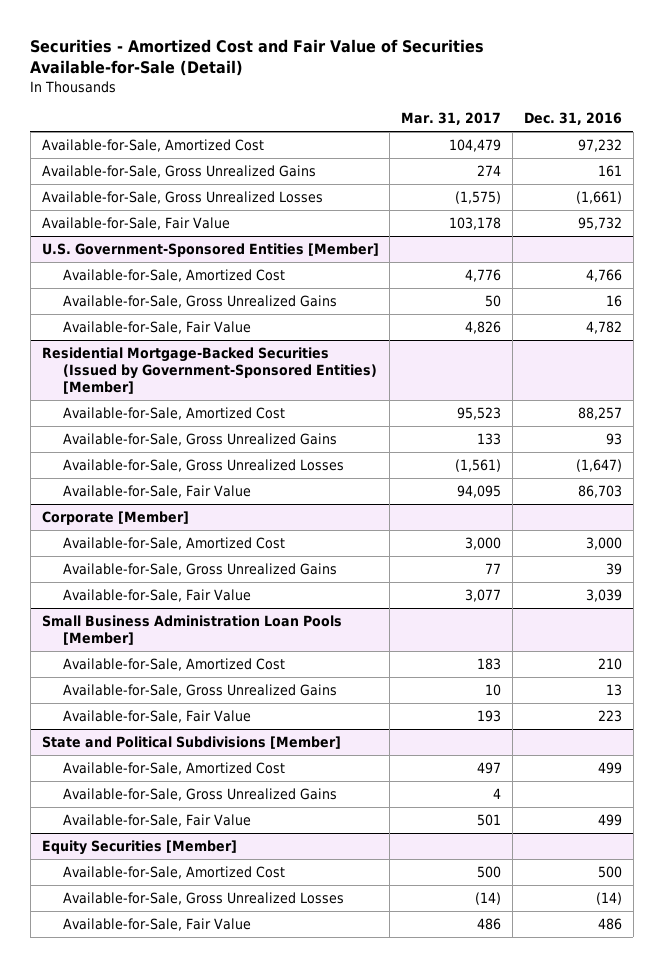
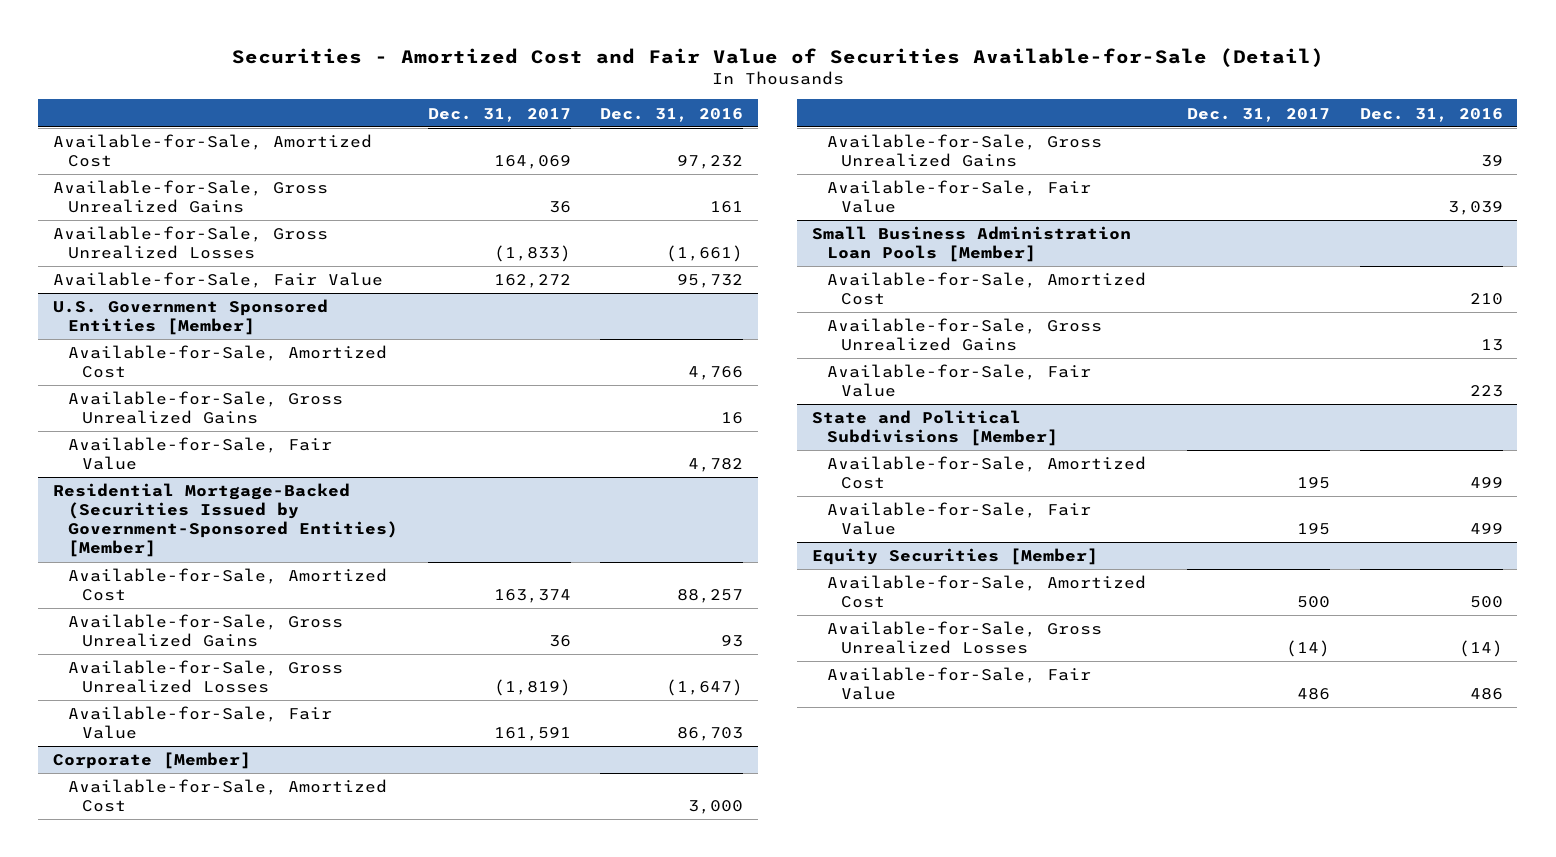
[401,112,502,126] Mar. 31, 2017 -> none
none -> [427,107,571,122] Dec. 31, 2017
[41,242,379,257] U.S. Government-Sponsored Entities [Member] -> [53,299,329,336] U.S. Government Sponsored Entities [Member]
[41,346,378,395] Residential Mortgage-Backed Securities (Issued by Government-Sponsored Entities) [Member] -> [53,483,398,558] Residential Mortgage-Backed (Securities Issued by Government-Sponsored Entities) [Member]
[63,787,338,801] Available-for-Sale, Gross Unrealized Gains -> none

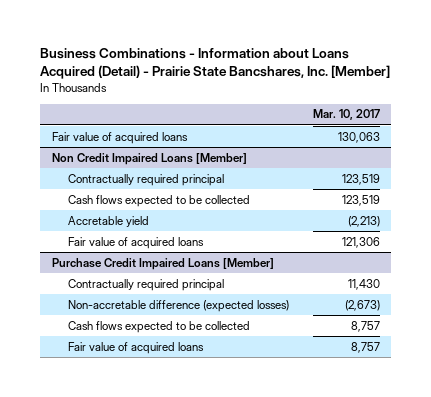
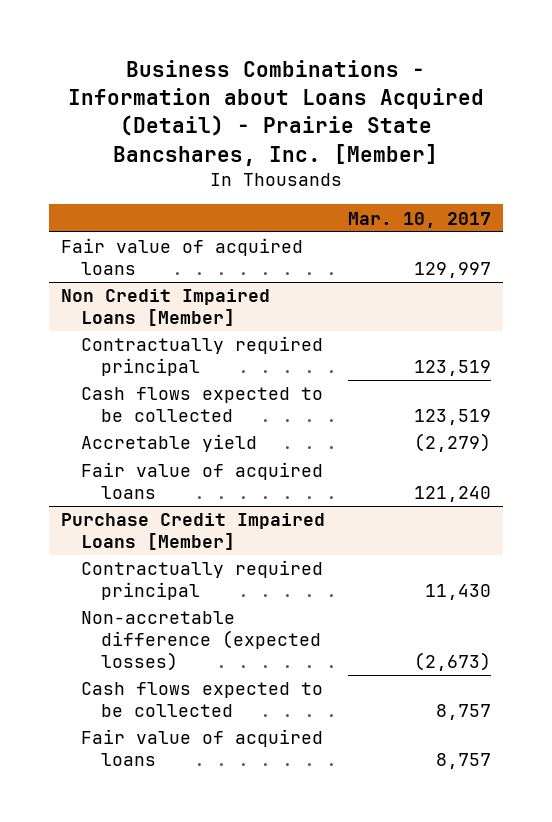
[337,131,380,143] 130,063 -> [414,262,492,279] 129,997
[347,215,380,227] (2,213) -> [414,433,492,453] (2,279)
[341,236,380,248] 121,306 -> [414,486,492,503] 121,240

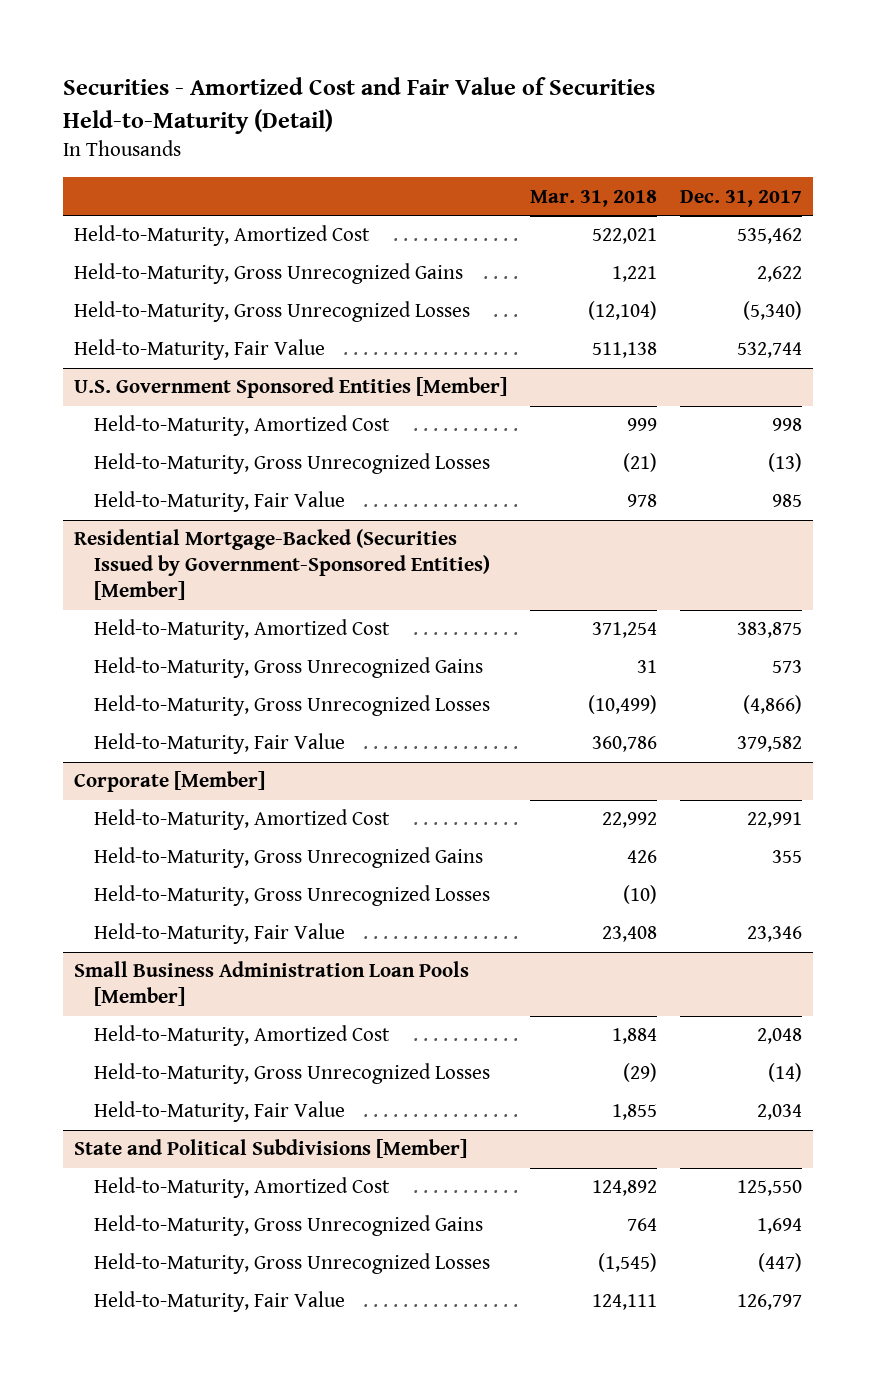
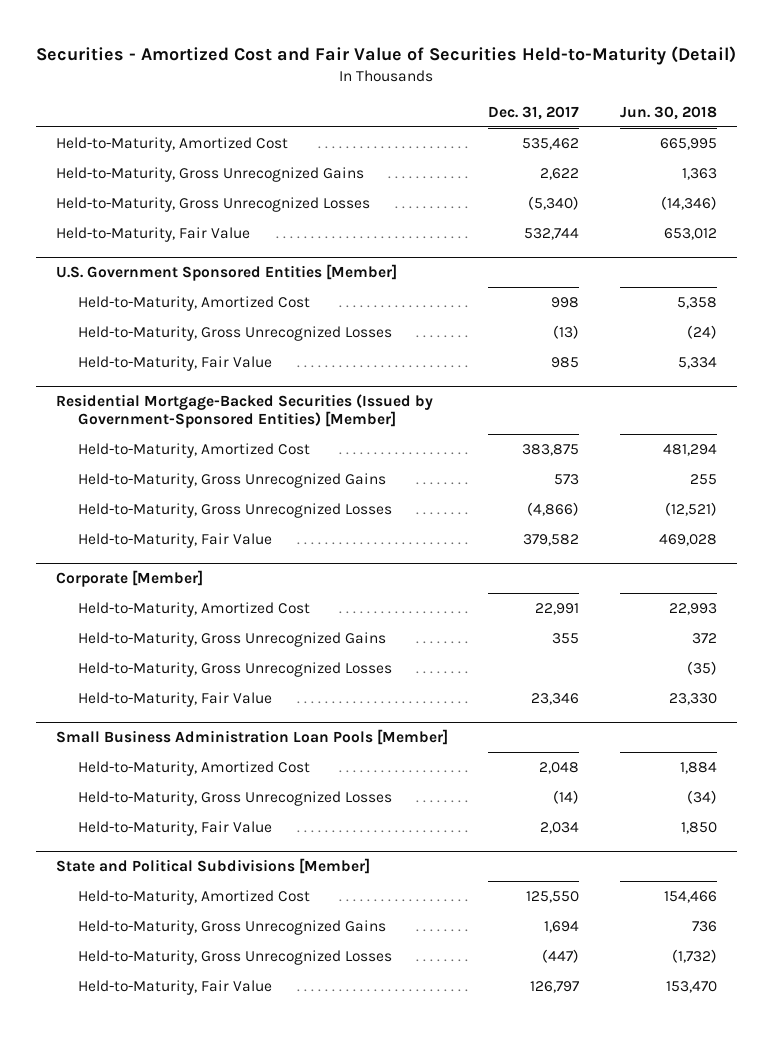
[529,189,657,207] Mar. 31, 2018 -> none
none -> [619,105,717,120] Jun. 30, 2018
[73,529,490,601] Residential Mortgage-Backed (Securities Issued by Government-Sponsored Entities) [Member] -> [56,394,434,429] Residential Mortgage-Backed Securities (Issued by Government-Sponsored Entities) [Member]

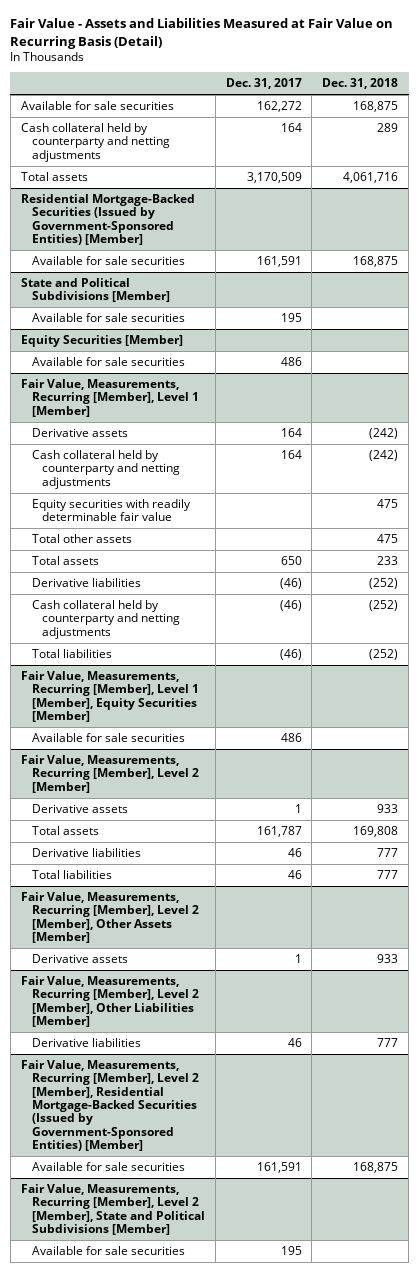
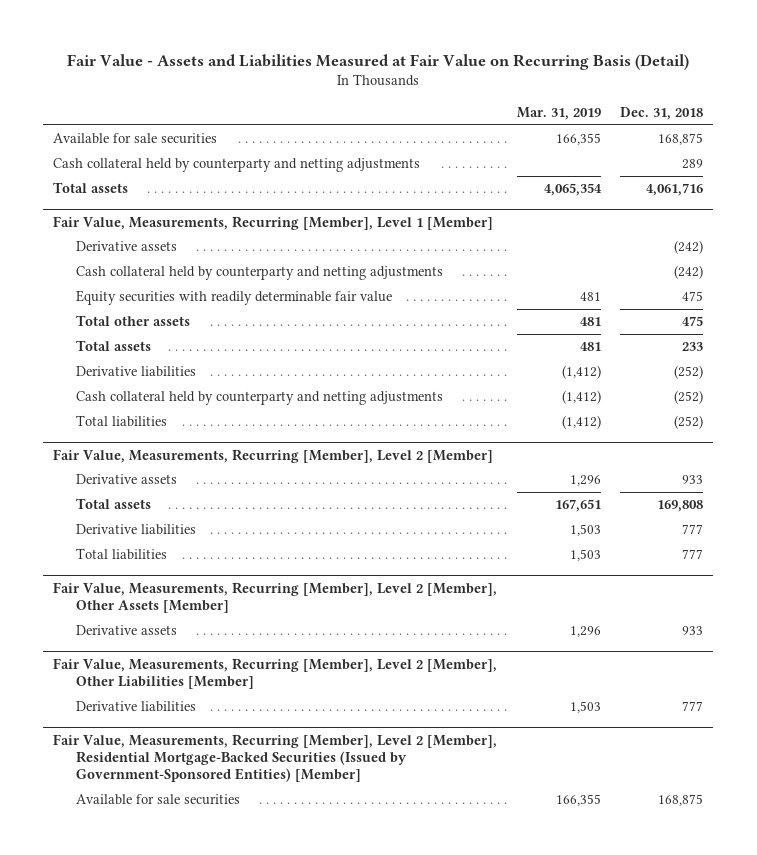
[225,78,302,90] Dec. 31, 2017 -> none
none -> [516,106,601,120] Mar. 31, 2019
[20,194,195,246] Residential Mortgage-Backed Securities (Issued by Government-Sponsored Entities) [Member] -> none
[31,256,185,266] Available for sale securities -> none
[20,278,170,303] State and Political Subdivisions [Member] -> none
[31,313,185,323] Available for sale securities -> none
[20,335,183,348] Equity Securities [Member] -> none
[31,357,185,367] Available for sale securities -> none
[20,671,199,723] Fair Value, Measurements, Recurring [Member], Level 1 [Member], Equity Securities [Member] -> none
[31,733,185,743] Available for sale securities -> none
[20,1184,205,1236] Fair Value, Measurements, Recurring [Member], Level 2 [Member], State and Political Subdivisions [Member] -> none
[31,1246,185,1256] Available for sale securities -> none

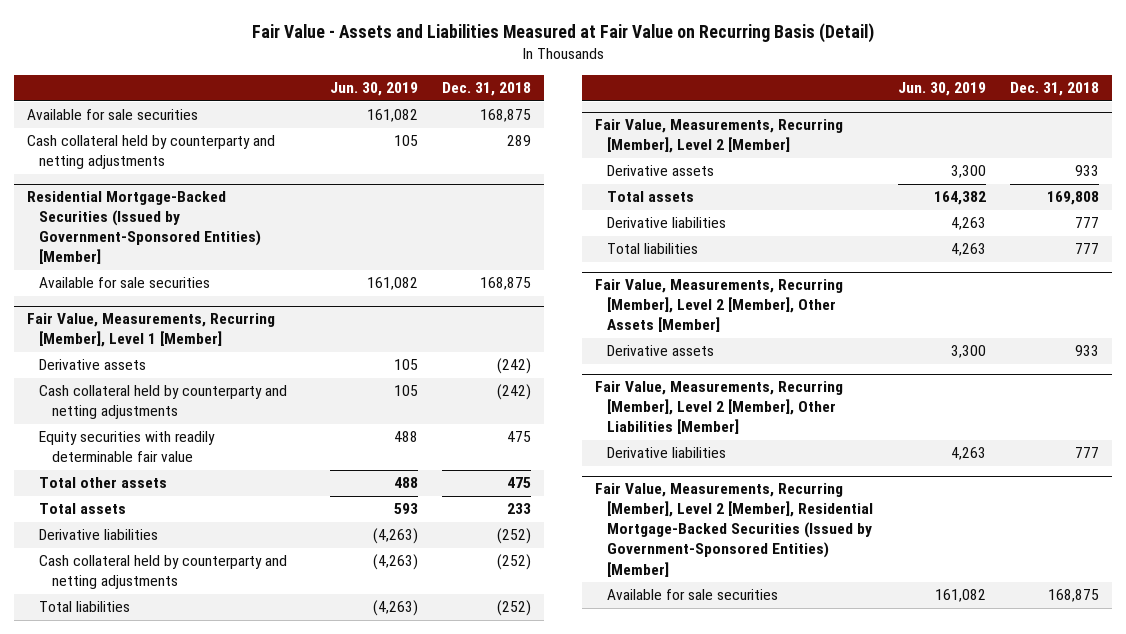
[516,106,601,120] Mar. 31, 2019 -> none
none -> [329,82,418,97] Jun. 30, 2019
[53,182,129,194] Total assets -> none
none -> [26,191,262,265] Residential Mortgage-Backed Securities (Issued by Government-Sponsored Entities) [Member]
none -> [39,277,211,289] Available for sale securities

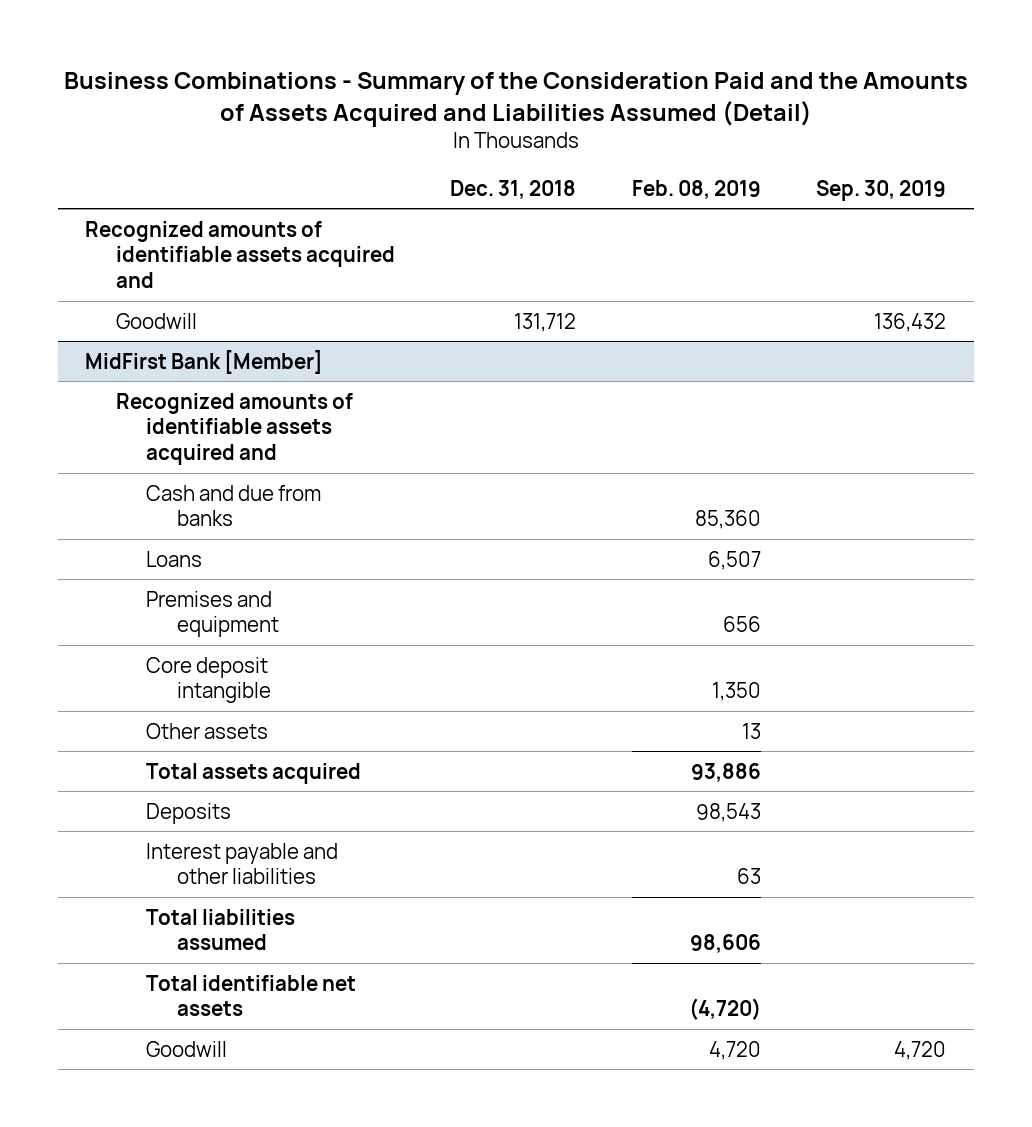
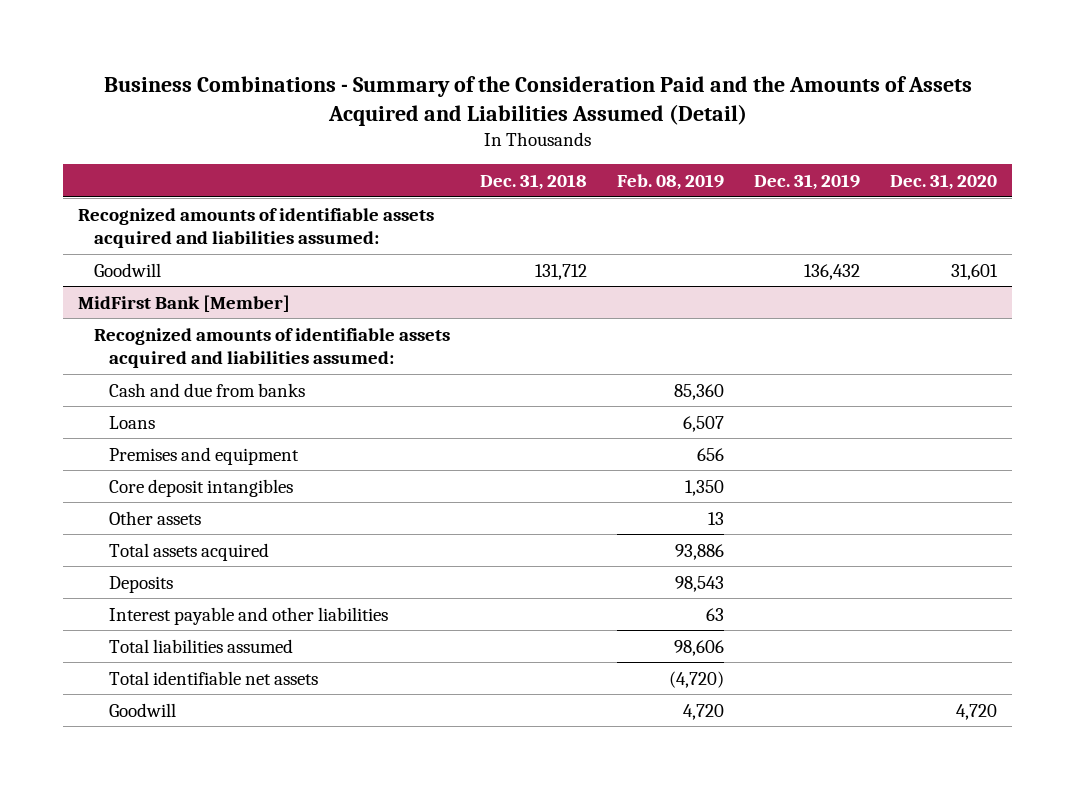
[816,179,947,201] Sep. 30, 2019 -> none
none -> [754,174,861,191] Dec. 31, 2019
none -> [890,174,998,191] Dec. 31, 2020
[85,220,395,289] Recognized amounts of identifiable assets acquired and -> [78,207,435,248] Recognized amounts of identifiable assets acquired and liabilities assumed:
[115,392,353,466] Recognized amounts of identifiable assets acquired and -> [93,327,450,368] Recognized amounts of identifiable assets acquired and liabilities assumed:
[146,656,271,704] Core deposit intangible -> [109,478,294,497] Core deposit intangibles

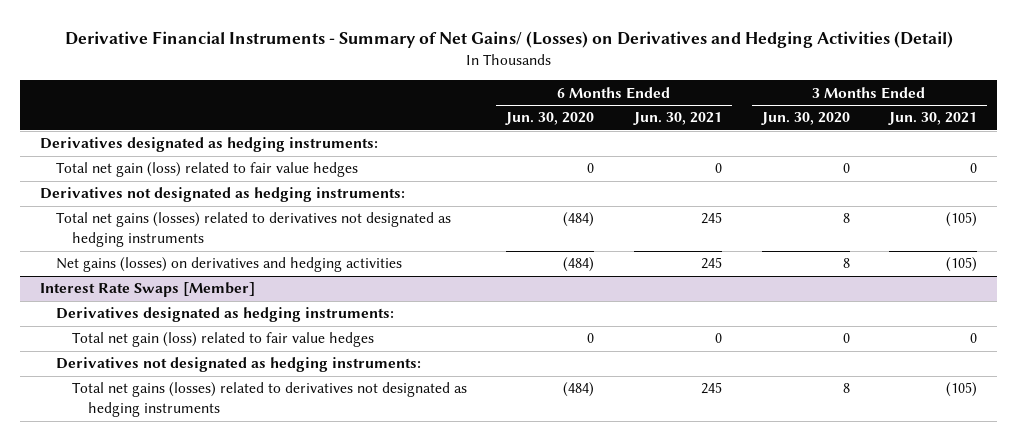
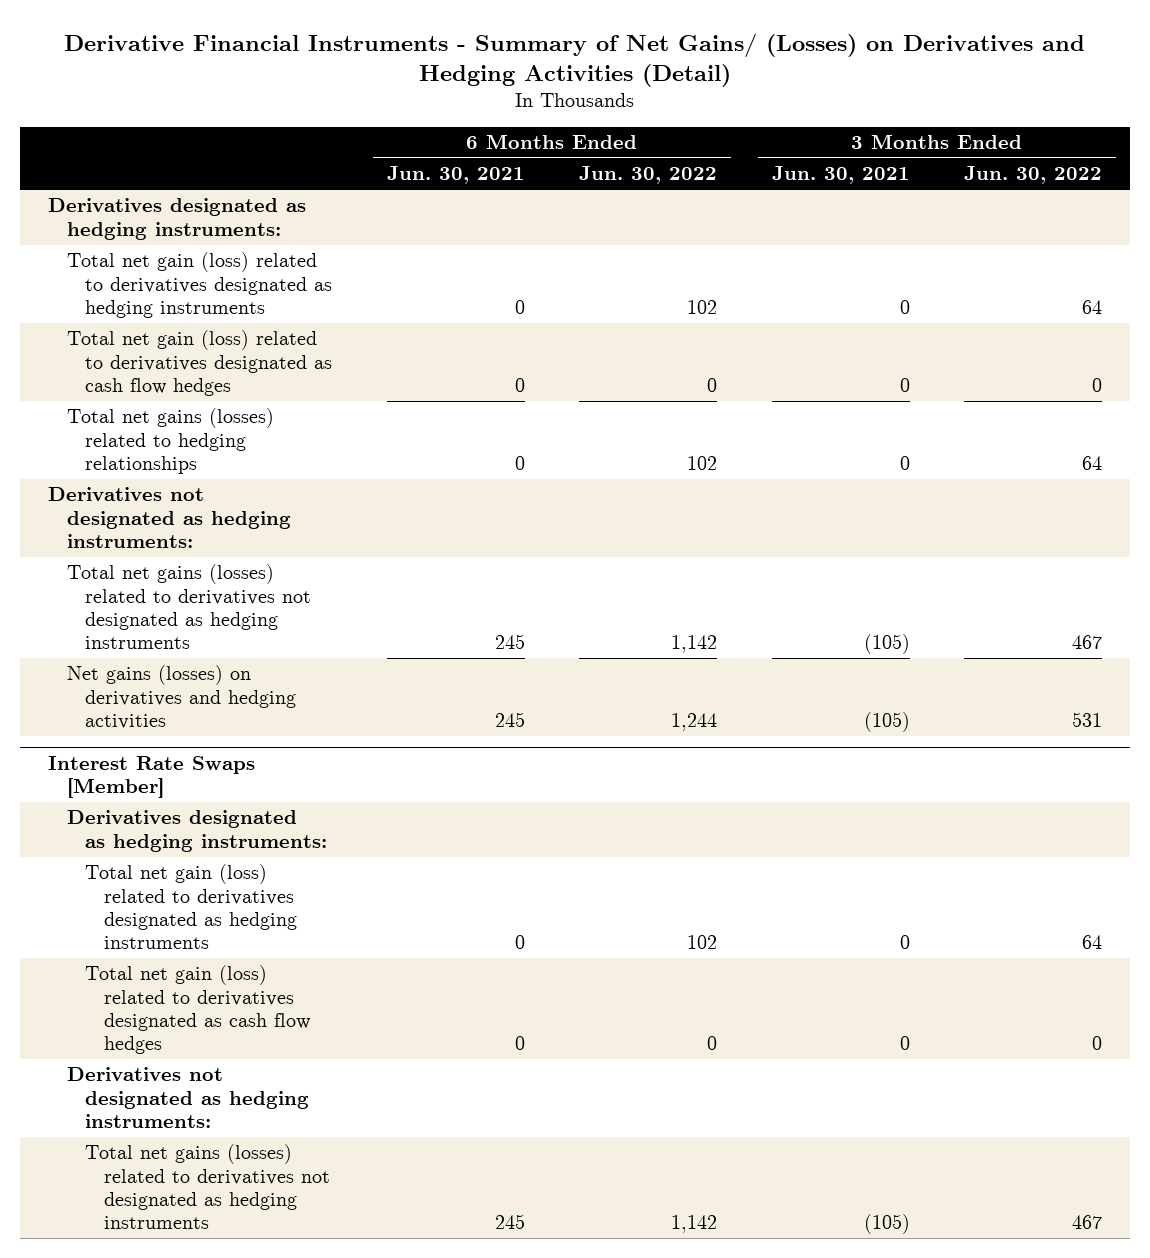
[505,112,595,126] Jun. 30, 2020 -> none
[760,112,850,126] Jun. 30, 2020 -> none
none -> [579,166,718,185] Jun. 30, 2022
none -> [964,166,1103,185] Jun. 30, 2022
[55,162,358,178] Total net gain (loss) related to fair value hedges -> [66,252,333,318] Total net gain (loss) related to derivatives designated as hedging instruments
none -> [66,330,333,396] Total net gain (loss) related to derivatives designated as cash flow hedges
none -> [66,408,274,474] Total net gains (losses) related to hedging relationships
[71,332,374,348] Total net gain (loss) related to fair value hedges -> [85,864,298,950] Total net gain (loss) related to derivatives designated as hedging instruments
none -> [85,965,312,1055] Total net gain (loss) related to derivatives designated as cash flow hedges

